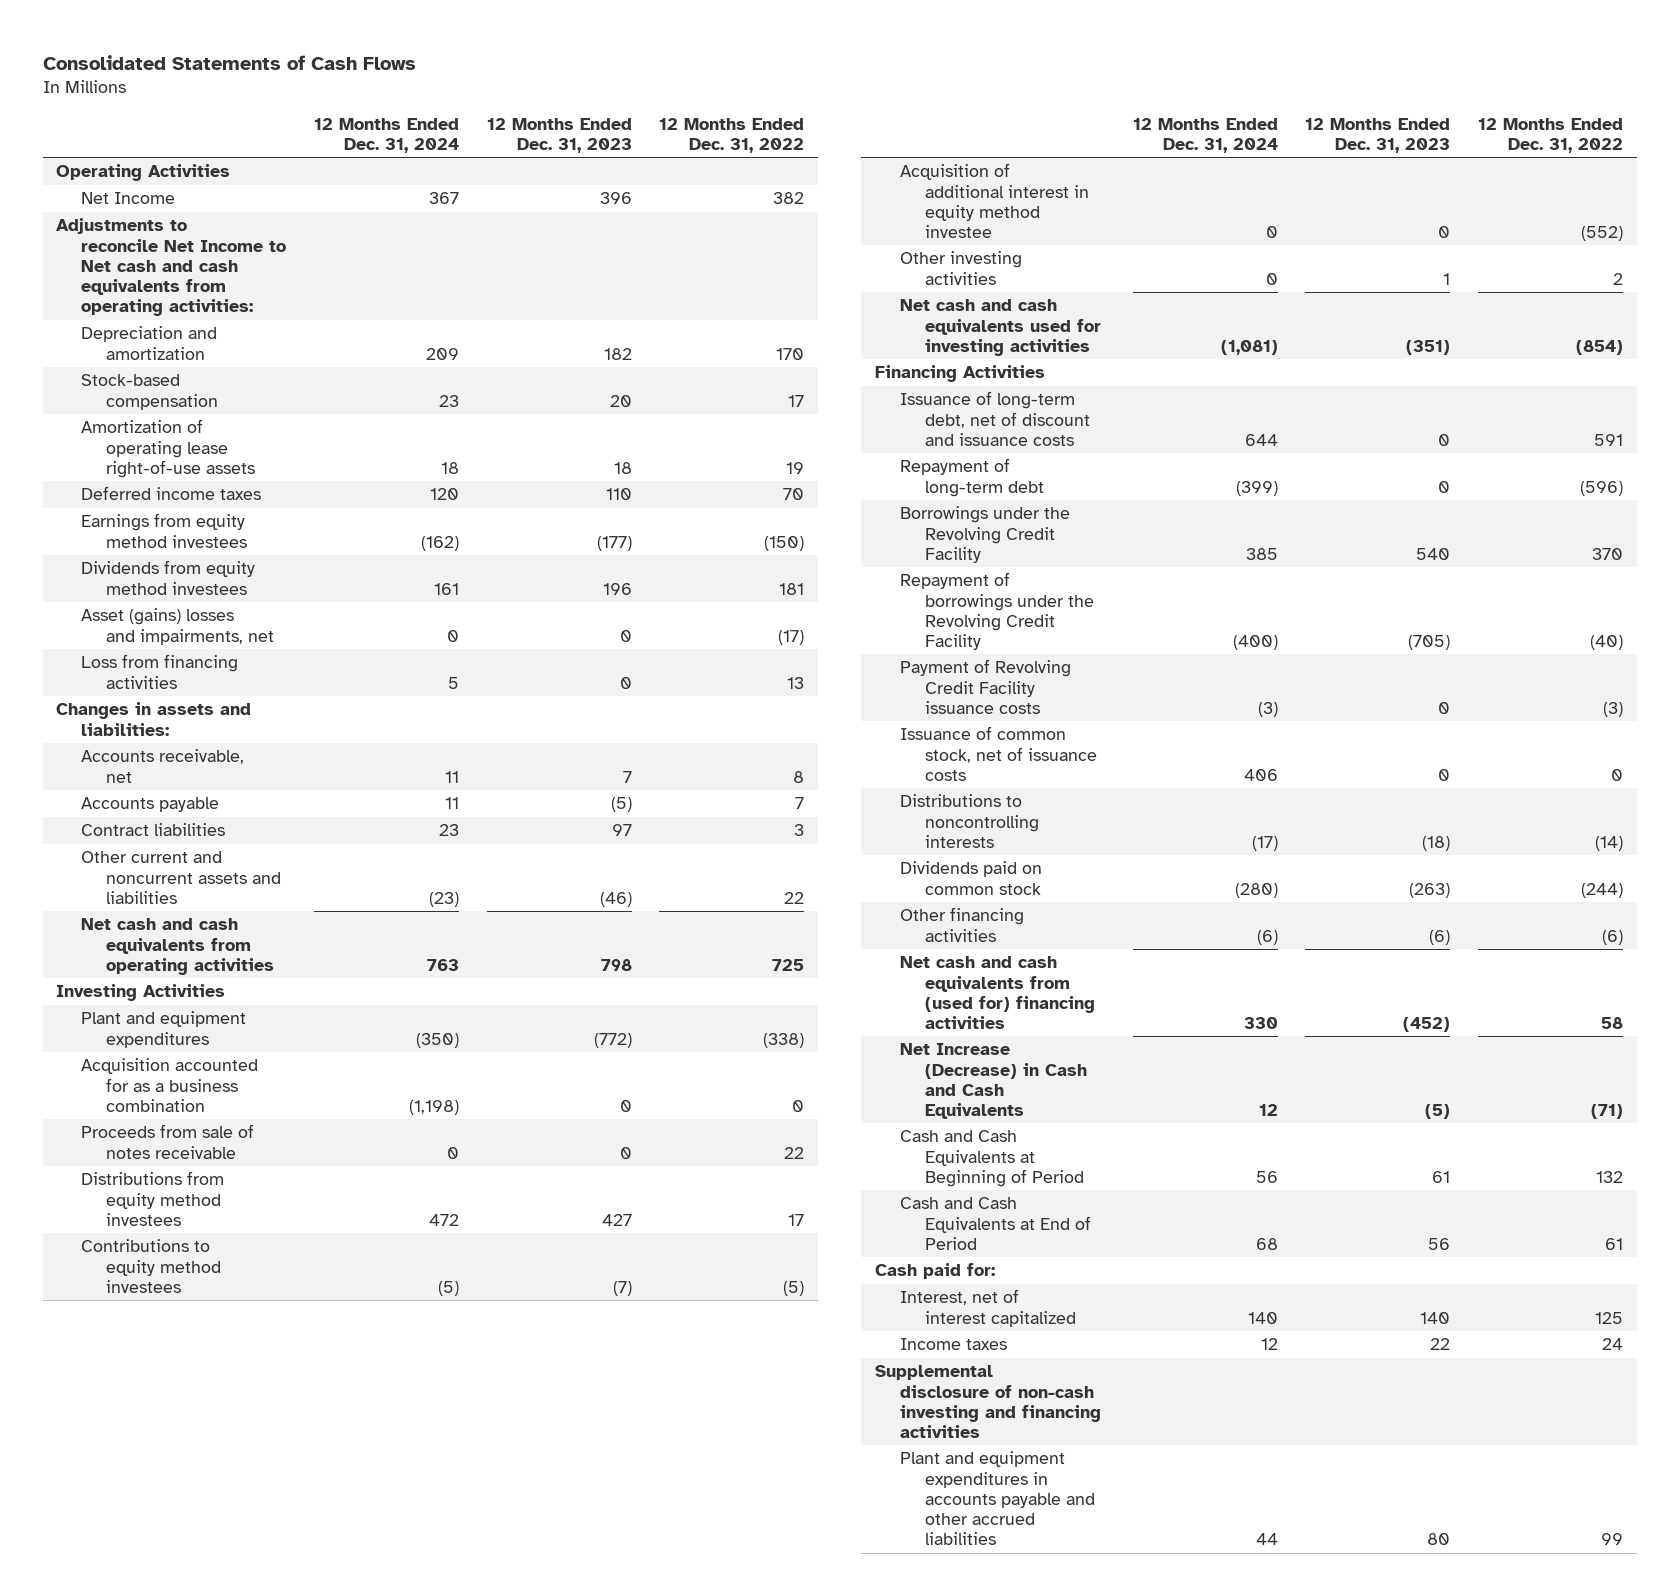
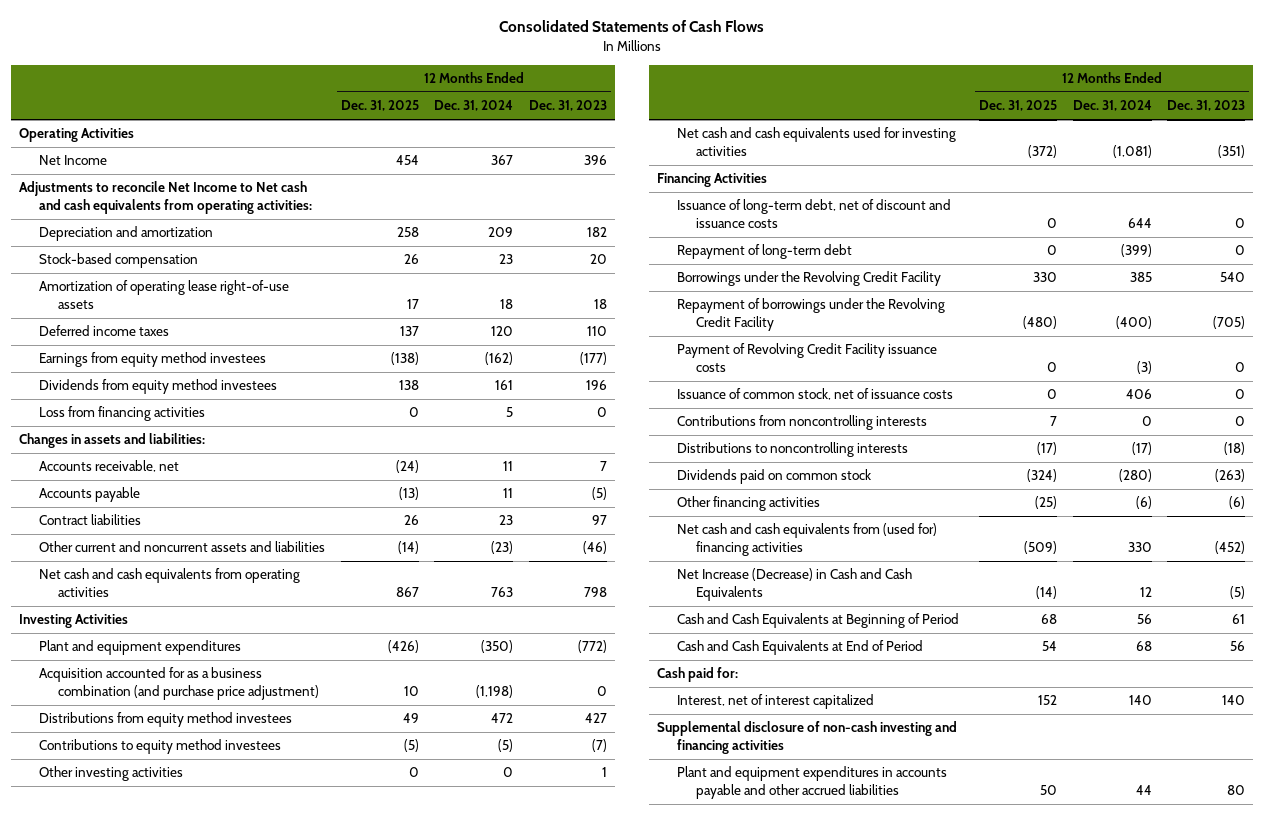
[659,117,805,153] 12 Months Ended Dec. 31, 2022 -> none
none -> [340,100,419,112] Dec. 31, 2025
[81,608,275,645] Asset (gains) losses and impairments, net -> none
[81,1124,255,1159] Proceeds from sale of notes receivable -> none
[81,1058,259,1112] Acquisition accounted for as a business combination -> [38,667,320,700] Acquisition accounted for as a business combination (and purchase price adjustment)
[899,163,1089,238] Acquisition of additional interest in equity method investee -> none
none -> [676,415,927,431] Contributions from noncontrolling interests
[899,1338,1007,1351] Income taxes -> none

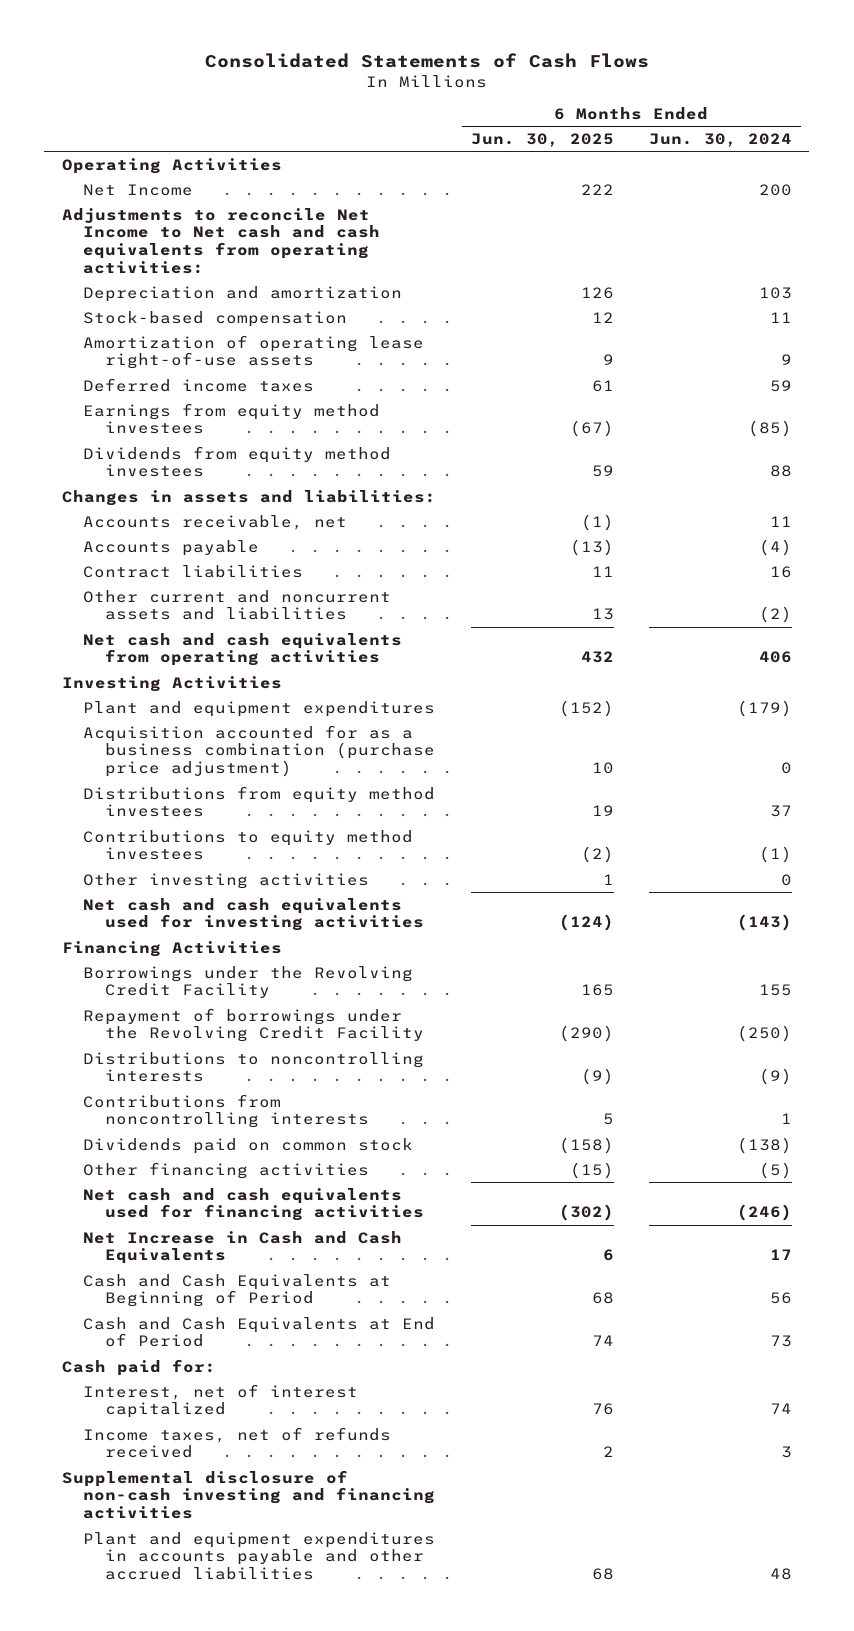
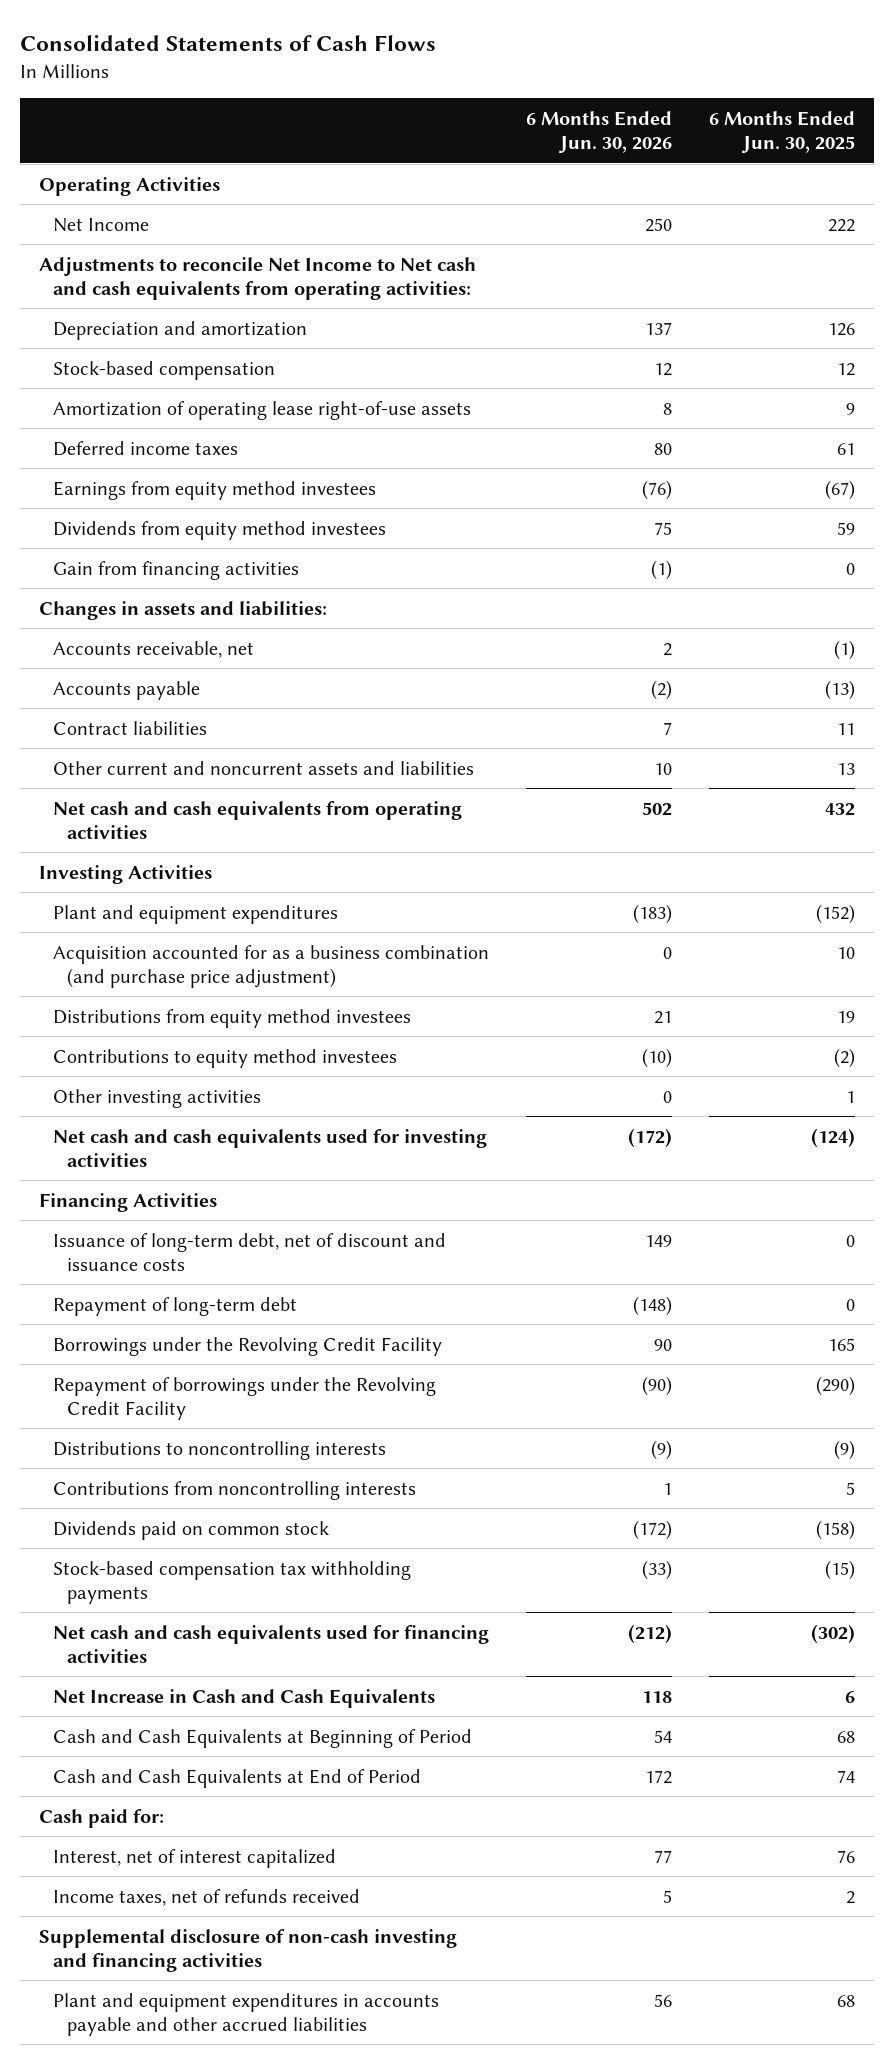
[648,133,792,148] Jun. 30, 2024 -> none
none -> [526,110,673,154] 6 Months Ended Jun. 30, 2026
none -> [52,560,299,580] Gain from financing activities
[83,724,436,778] Acquisition accounted for as a business combination (purchase price adjustment) -> [52,944,489,988] Acquisition accounted for as a business combination (and purchase price adjustment)
none -> [52,1232,446,1271] Issuance of long-term debt, net of discount and issuance costs
none -> [52,1296,297,1316] Repayment of long-term debt
[83,1161,370,1179] Other financing activities -> none
none -> [52,1560,411,1604] Stock-based compensation tax withholding payments

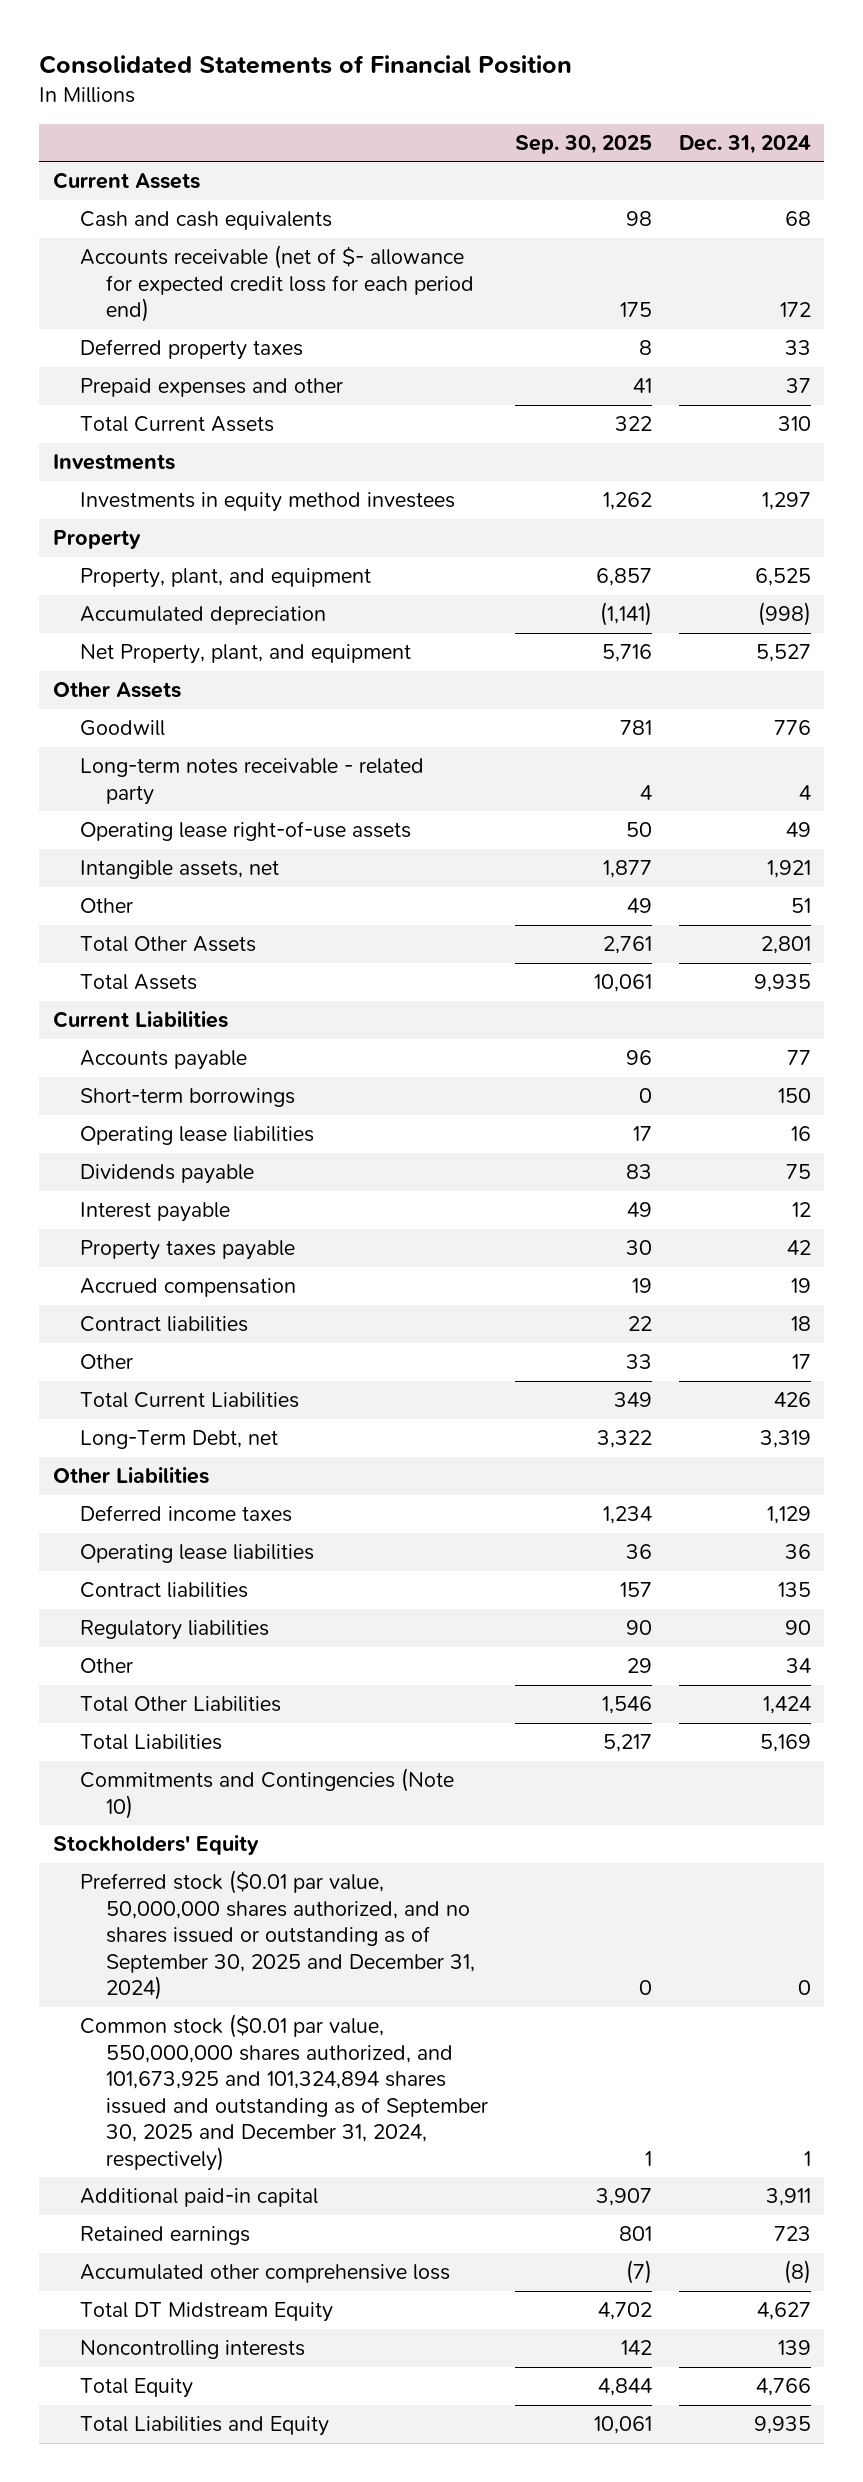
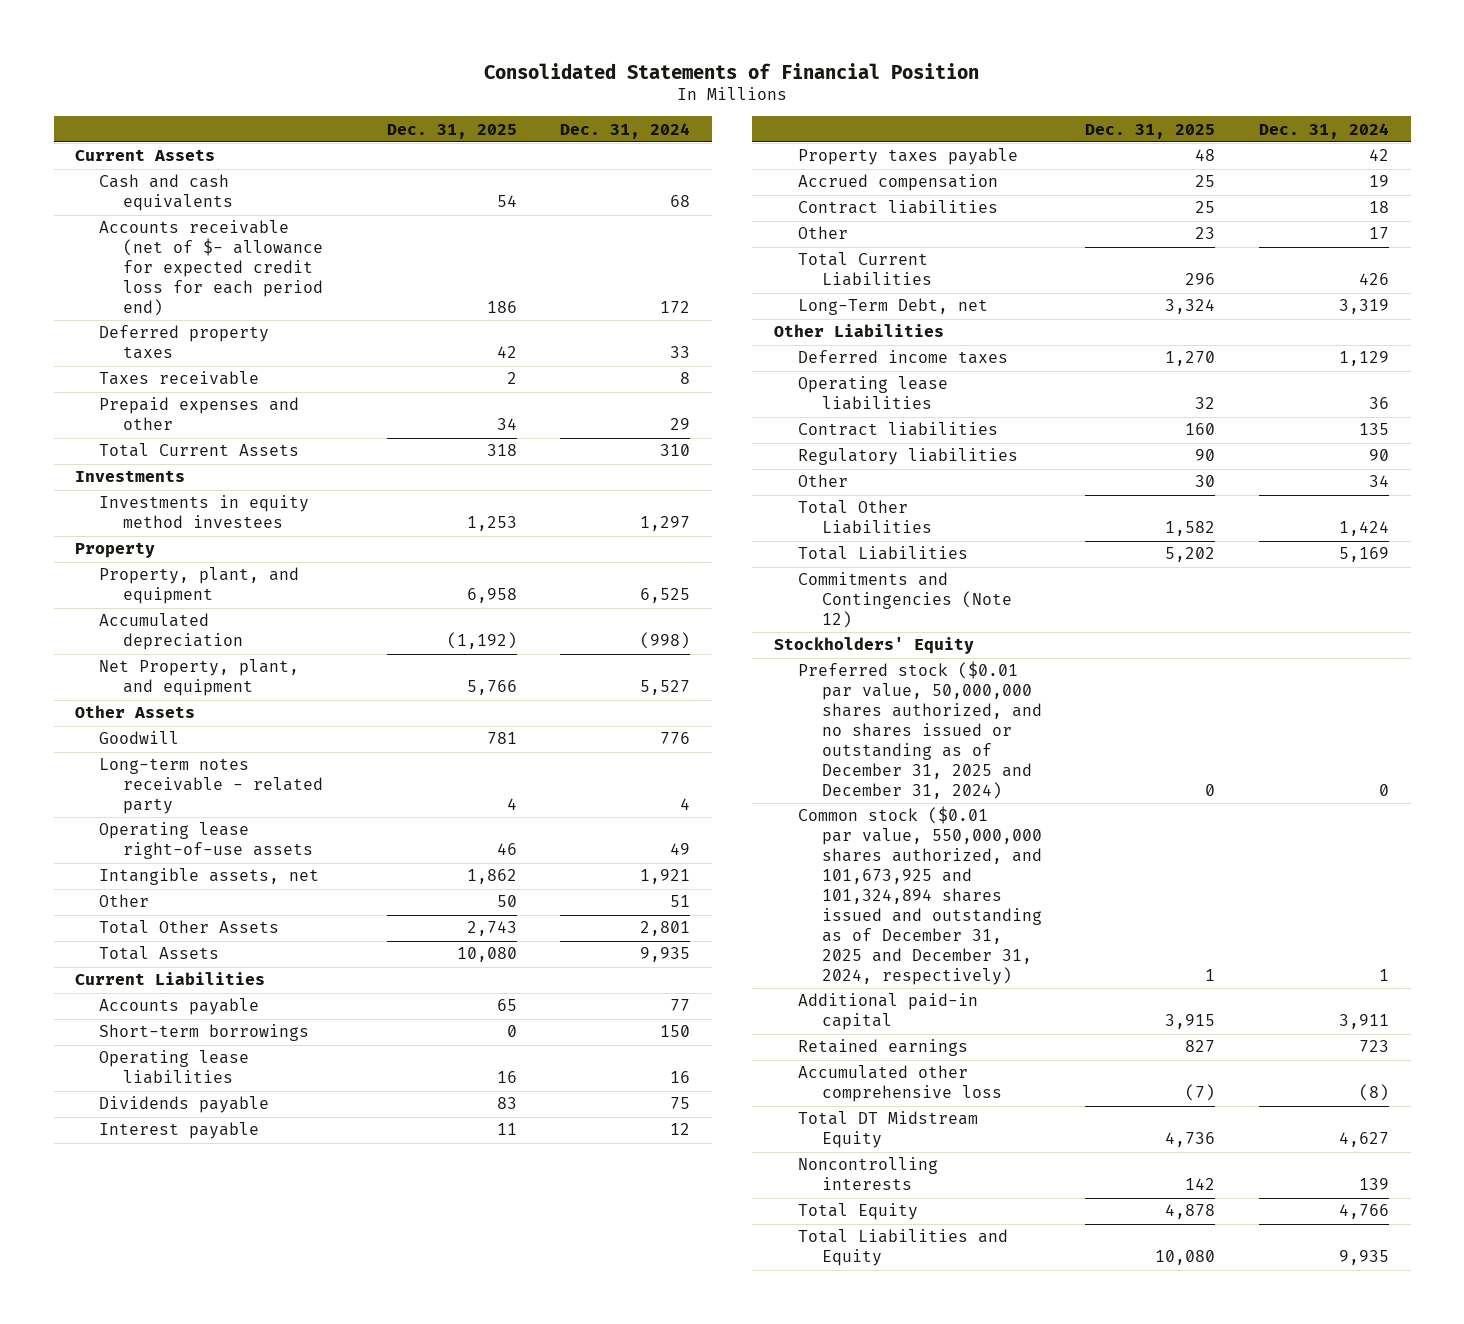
[515,134,653,154] Sep. 30, 2025 -> none
none -> [386,123,517,139] Dec. 31, 2025
none -> [99,371,260,386] Taxes receivable
[785,378,811,394] 37 -> [670,418,691,431] 29
[79,1768,454,1819] Commitments and Contingencies (Note 10) -> [797,572,1012,629] Commitments and Contingencies (Note 12)
[79,1870,476,2001] Preferred stock ($0.01 par value, 50,000,000 shares authorized, and no shares issued or outstanding as of September 30, 2025 and December 31, 2024) -> [797,661,1042,800] Preferred stock ($0.01 par value, 50,000,000 shares authorized, and no shares issued or outstanding as of December 31, 2025 and December 31, 2024)
[79,2014,489,2171] Common stock ($0.01 par value, 550,000,000 shares authorized, and 101,673,925 and 101,324,894 shares issued and outstanding as of September 30, 2025 and December 31, 2024, respectively) -> [797,806,1042,986] Common stock ($0.01 par value, 550,000,000 shares authorized, and 101,673,925 and 101,324,894 shares issued and outstanding as of December 31, 2025 and December 31, 2024, respectively)

